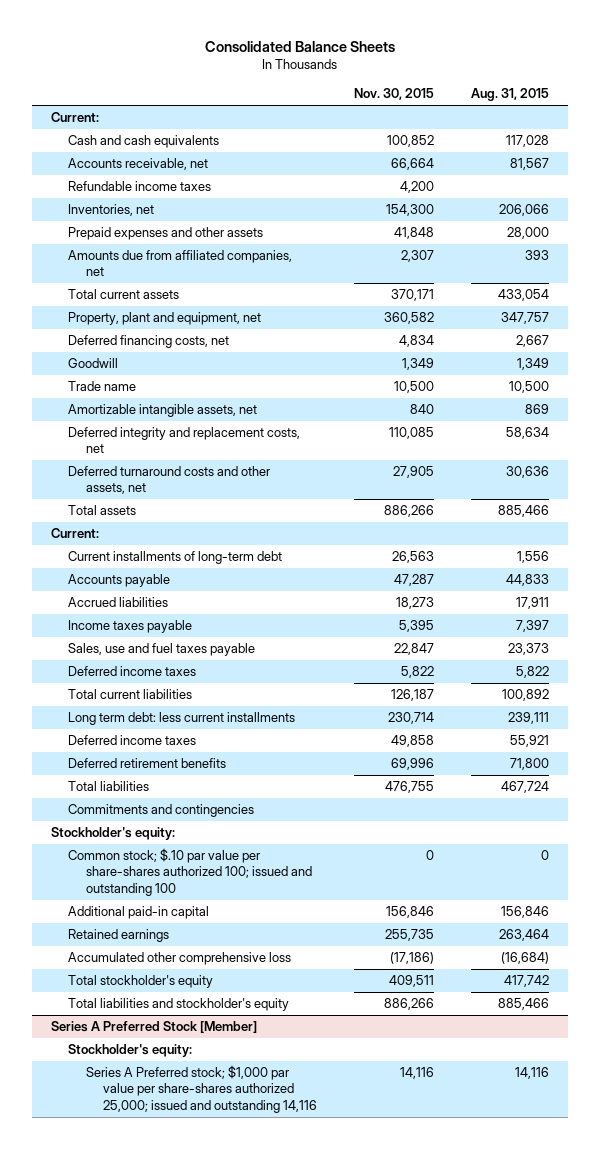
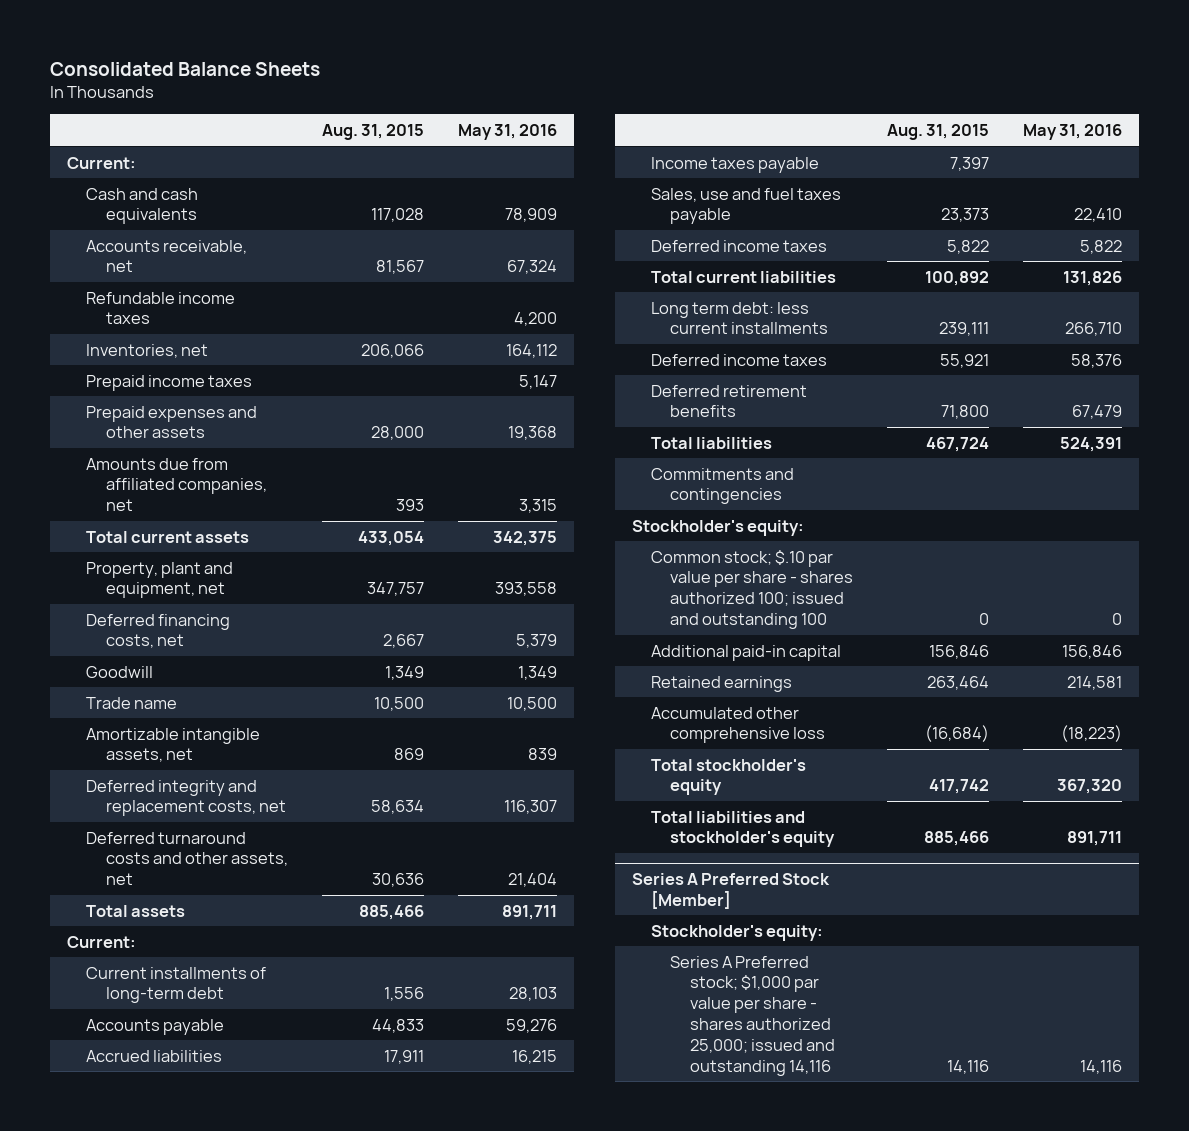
[354,88,435,101] Nov. 30, 2015 -> none
none -> [458,123,558,140] May 31, 2016
none -> [86,374,253,391] Prepaid income taxes
[68,848,312,896] Common stock; $.10 par value per share-shares authorized 100; issued and outstanding 100 -> [651,549,854,630] Common stock; $.10 par value per share - shares authorized 100; issued and outstanding 100
[85,1065,317,1113] Series A Preferred stock; $1,000 par value per share-shares authorized 25,000; issued and outstanding 14,116 -> [670,955,835,1076] Series A Preferred stock; $1,000 par value per share - shares authorized 25,000; issued and outstanding 14,116

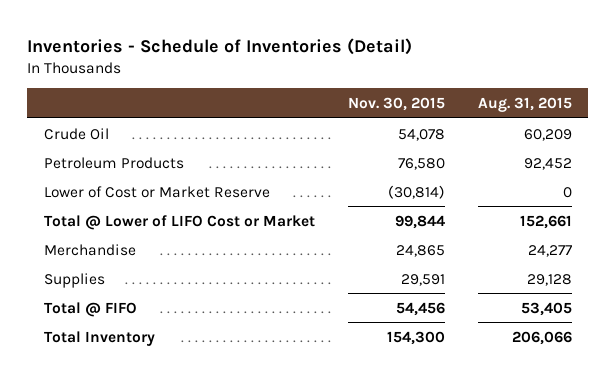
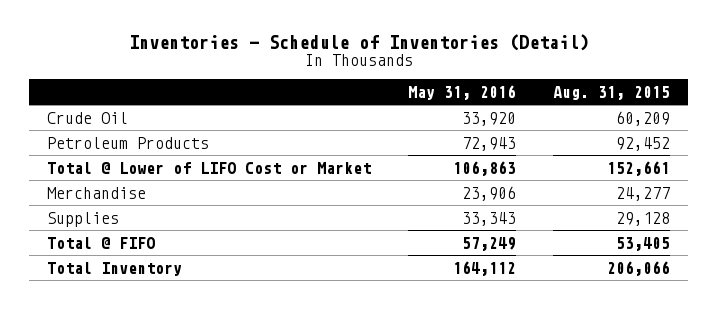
[347,96,445,111] Nov. 30, 2015 -> none
none -> [408,84,517,100] May 31, 2016
[43,185,270,198] Lower of Cost or Market Reserve -> none

